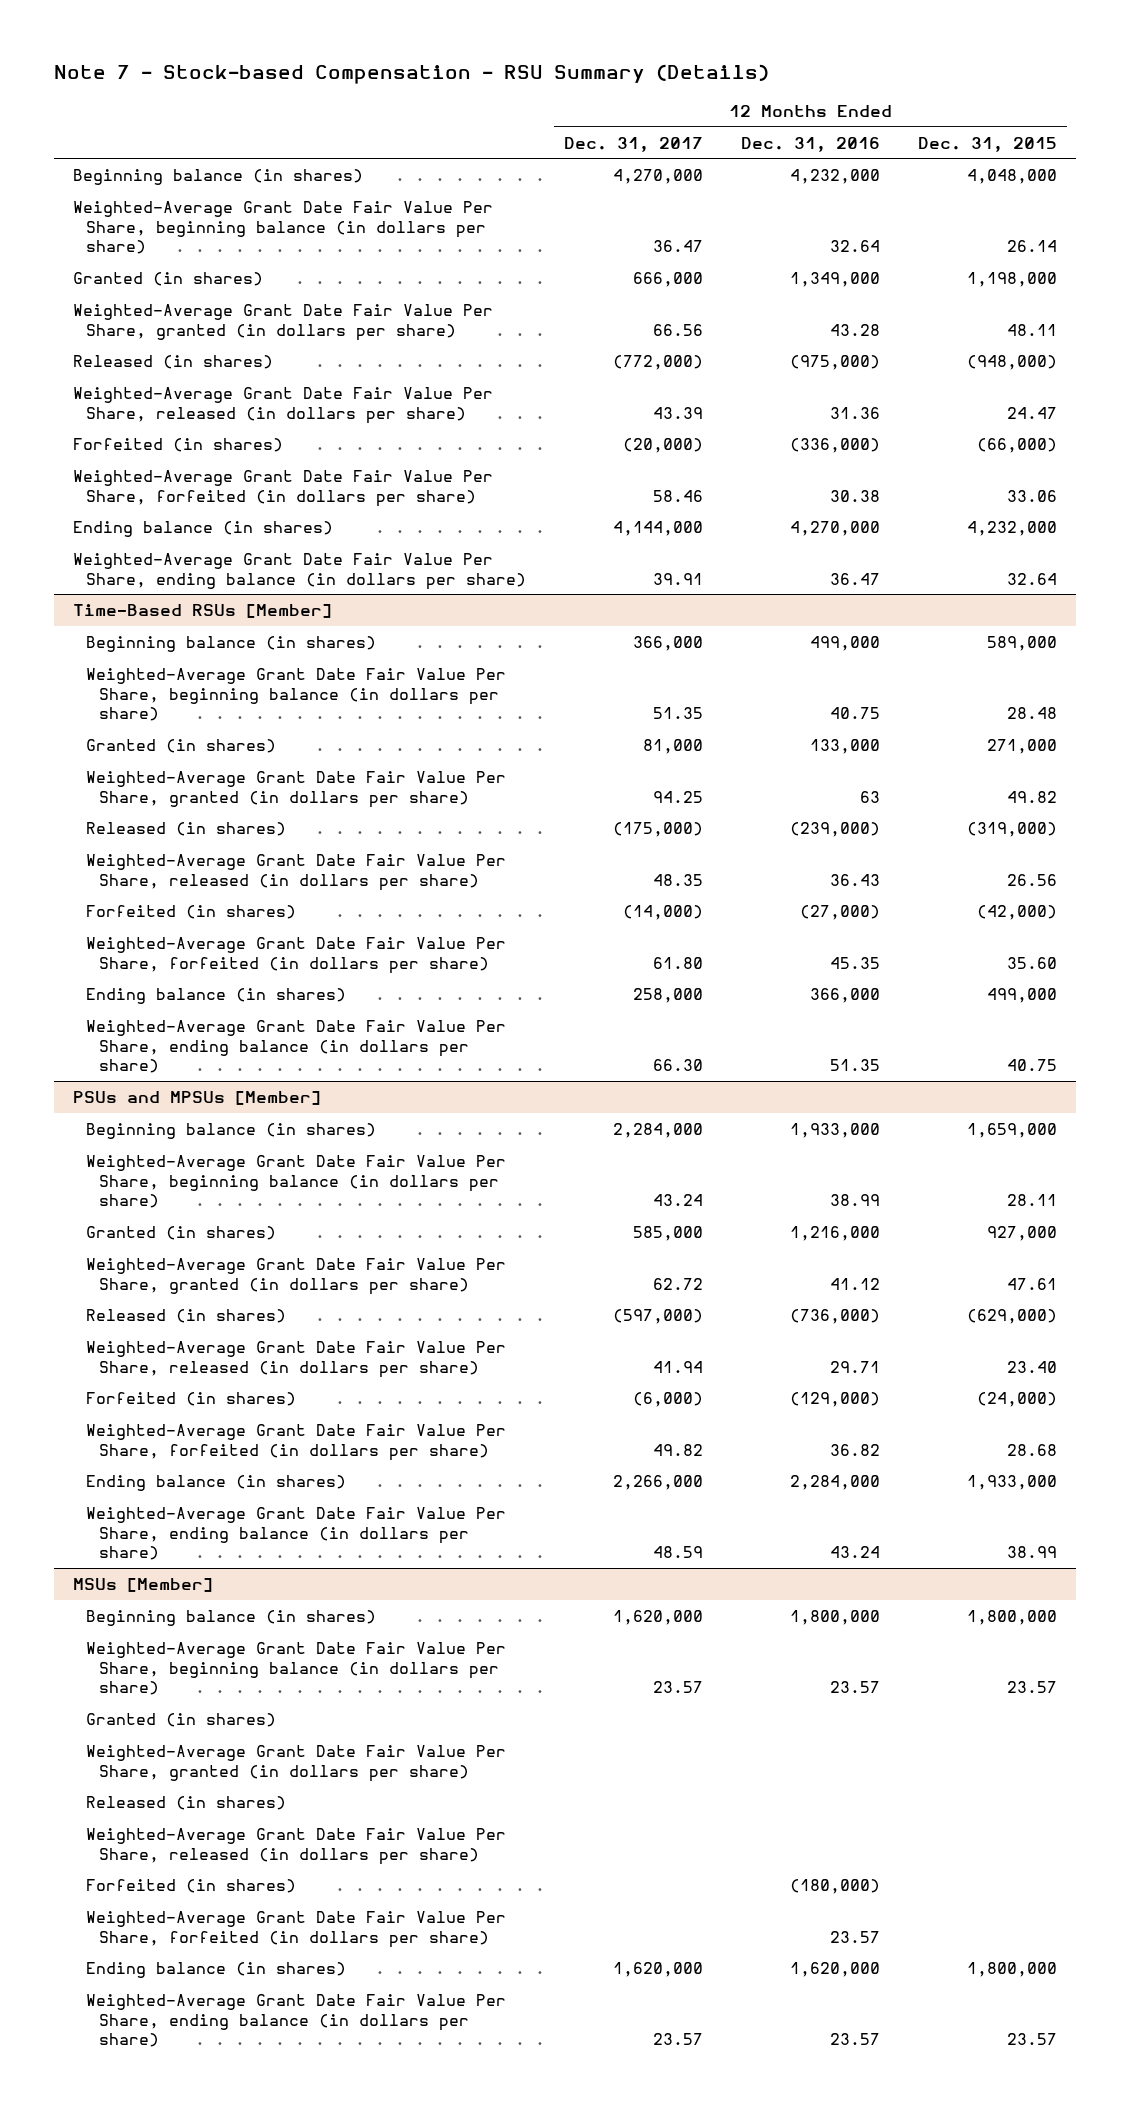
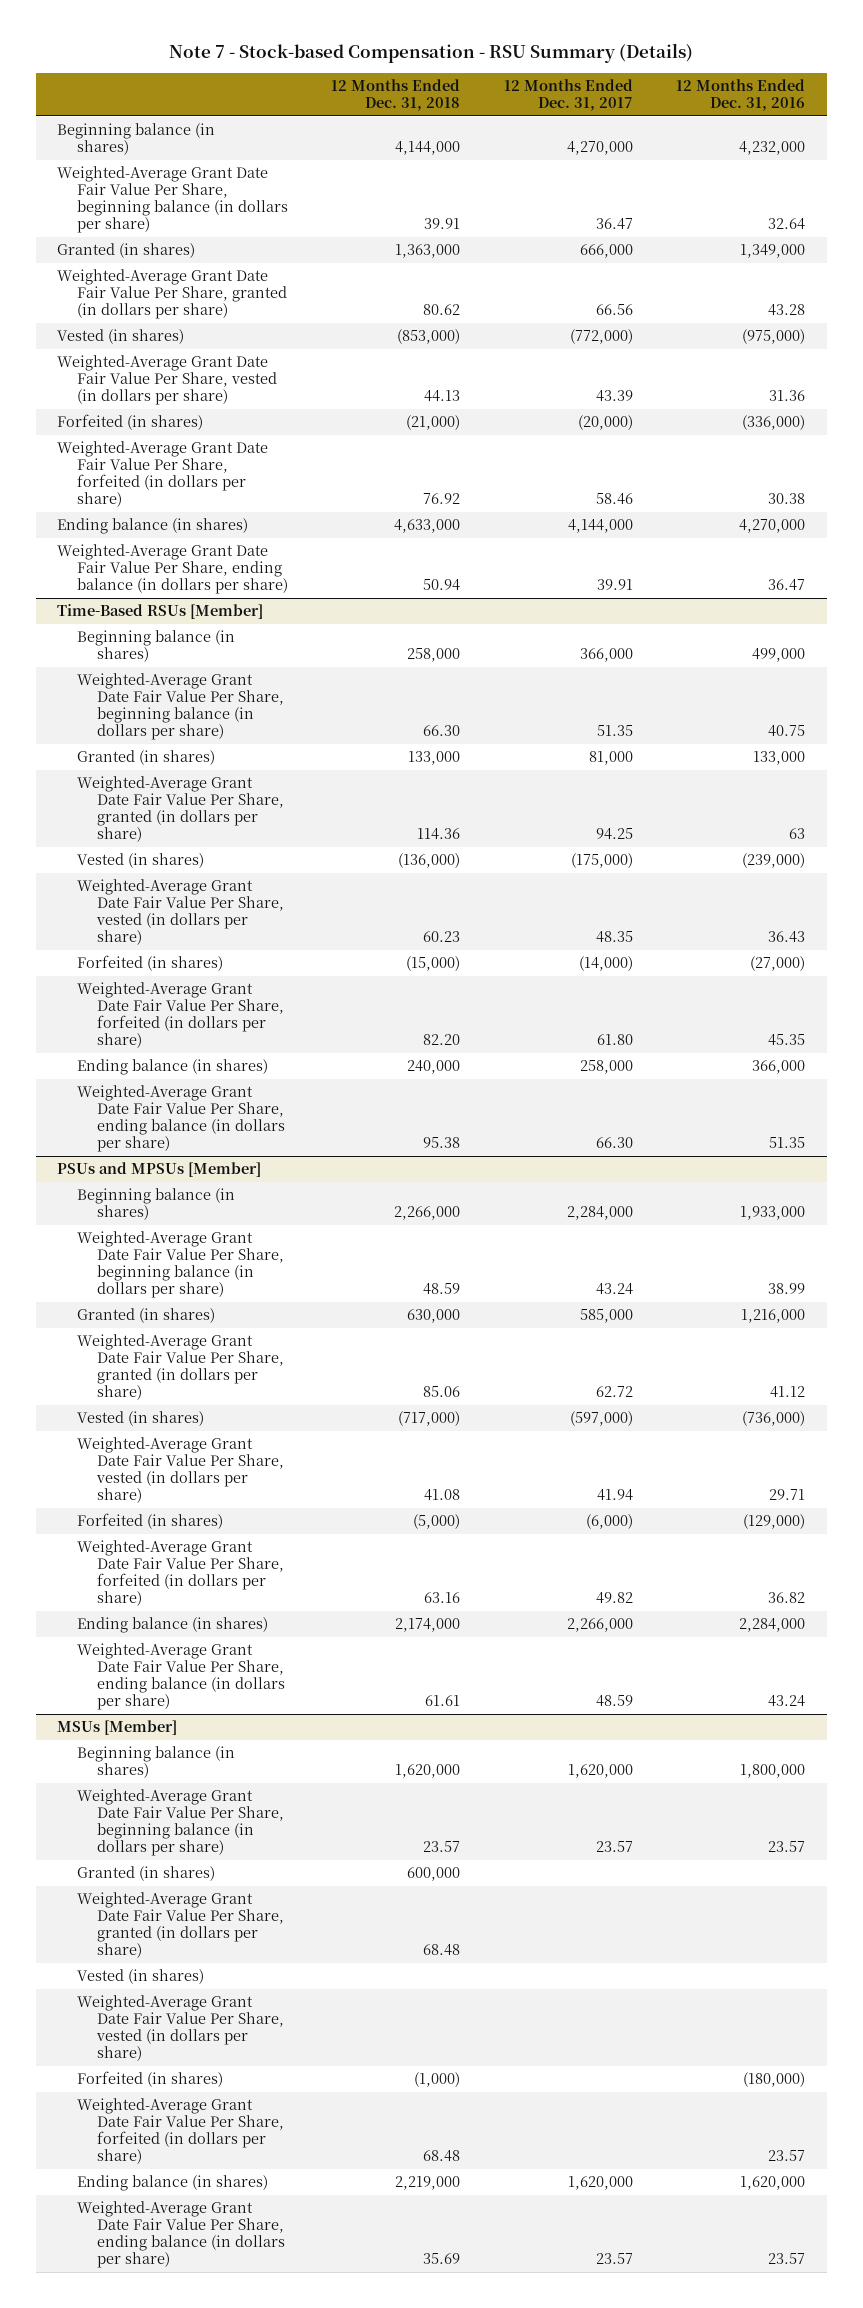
[918,136,1058,152] Dec. 31, 2015 -> none
none -> [331,79,461,112] 12 Months Ended Dec. 31, 2018
[72,354,273,369] Released (in shares) -> [57,329,185,345] Vested (in shares)
[72,386,493,424] Weighted-Average Grant Date Fair Value Per Share, released (in dollars per share) -> [57,355,278,406] Weighted-Average Grant Date Fair Value Per Share, vested (in dollars per share)
[85,821,286,836] Released (in shares) -> [77,853,205,869] Vested (in shares)
[85,853,506,891] Weighted-Average Grant Date Fair Value Per Share, released (in dollars per share) -> [77,879,284,946] Weighted-Average Grant Date Fair Value Per Share, vested (in dollars per share)
[85,1308,286,1323] Released (in shares) -> [77,1411,205,1427] Vested (in shares)
[85,1340,506,1378] Weighted-Average Grant Date Fair Value Per Share, released (in dollars per share) -> [77,1437,284,1504] Weighted-Average Grant Date Fair Value Per Share, vested (in dollars per share)
[85,1795,286,1810] Released (in shares) -> [77,1969,205,1985] Vested (in shares)
[85,1827,506,1865] Weighted-Average Grant Date Fair Value Per Share, released (in dollars per share) -> [77,1995,284,2062] Weighted-Average Grant Date Fair Value Per Share, vested (in dollars per share)

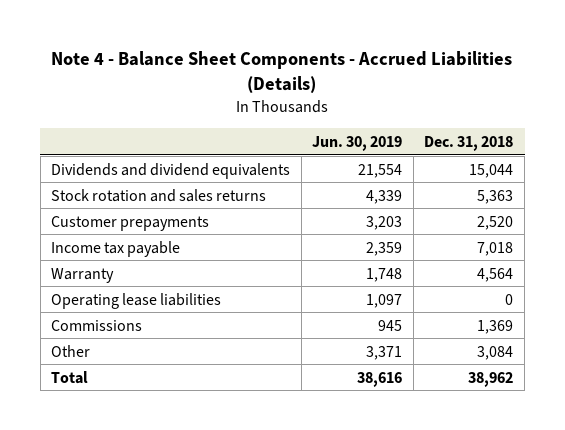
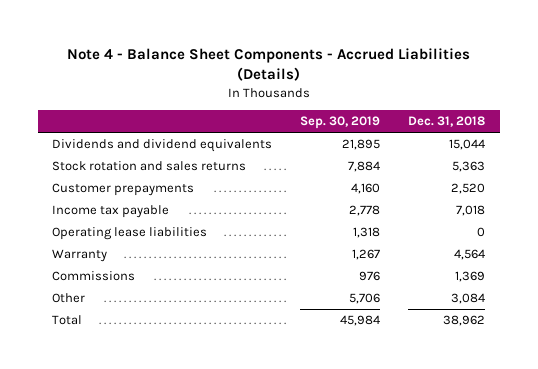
[312,136,403,152] Jun. 30, 2019 -> none
none -> [300,116,381,130] Sep. 30, 2019
[51,267,115,283] Warranty -> [52,249,108,263] Warranty

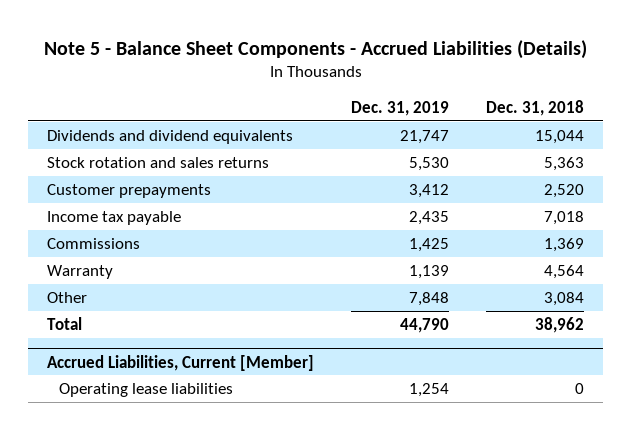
[66,47,470,81] Note 4 - Balance Sheet Components - Accrued Liabilities (Details) -> [43,39,587,59] Note 5 - Balance Sheet Components - Accrued Liabilities (Details)
[300,116,381,130] Sep. 30, 2019 -> none
none -> [351,101,450,117] Dec. 31, 2019
[52,227,208,241] Operating lease liabilities -> none
[52,249,108,263] Warranty -> [46,264,113,279] Warranty
none -> [46,354,314,371] Accrued Liabilities, Current [Member]
none -> [59,382,234,397] Operating lease liabilities

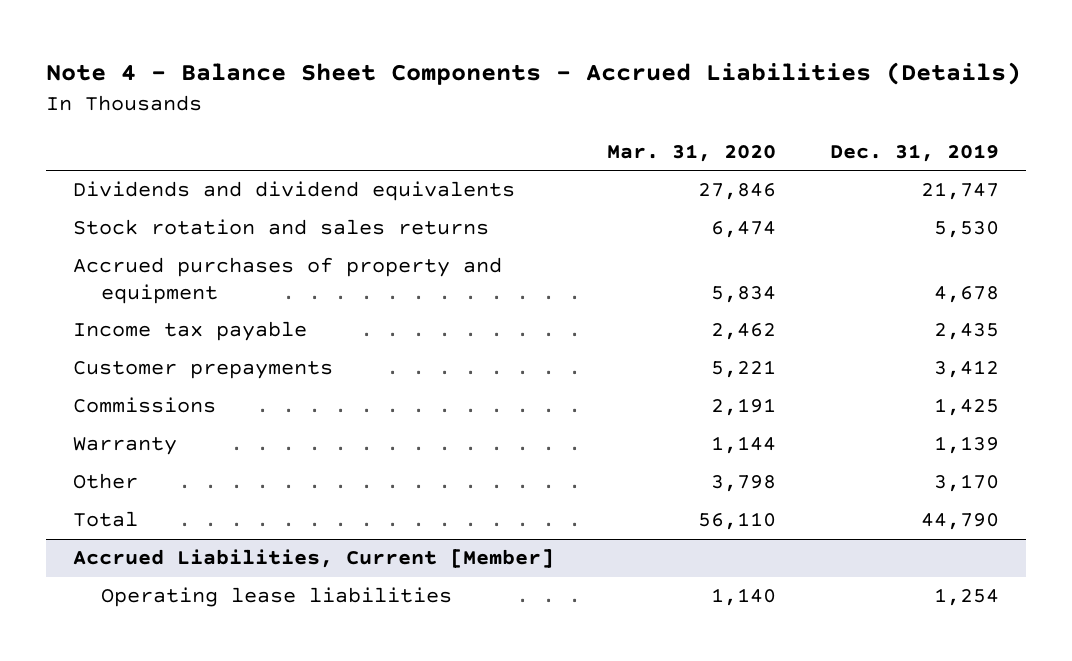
[43,39,587,59] Note 5 - Balance Sheet Components - Accrued Liabilities (Details) -> [46,62,1022,86] Note 4 - Balance Sheet Components - Accrued Liabilities (Details)
[486,100,585,117] Dec. 31, 2018 -> none
none -> [607,144,777,163] Mar. 31, 2020
none -> [72,257,502,305] Accrued purchases of property and equipment
[46,183,211,198] Customer prepayments -> [72,361,333,380] Customer prepayments
[409,291,450,306] 7,848 -> [933,474,999,493] 3,170

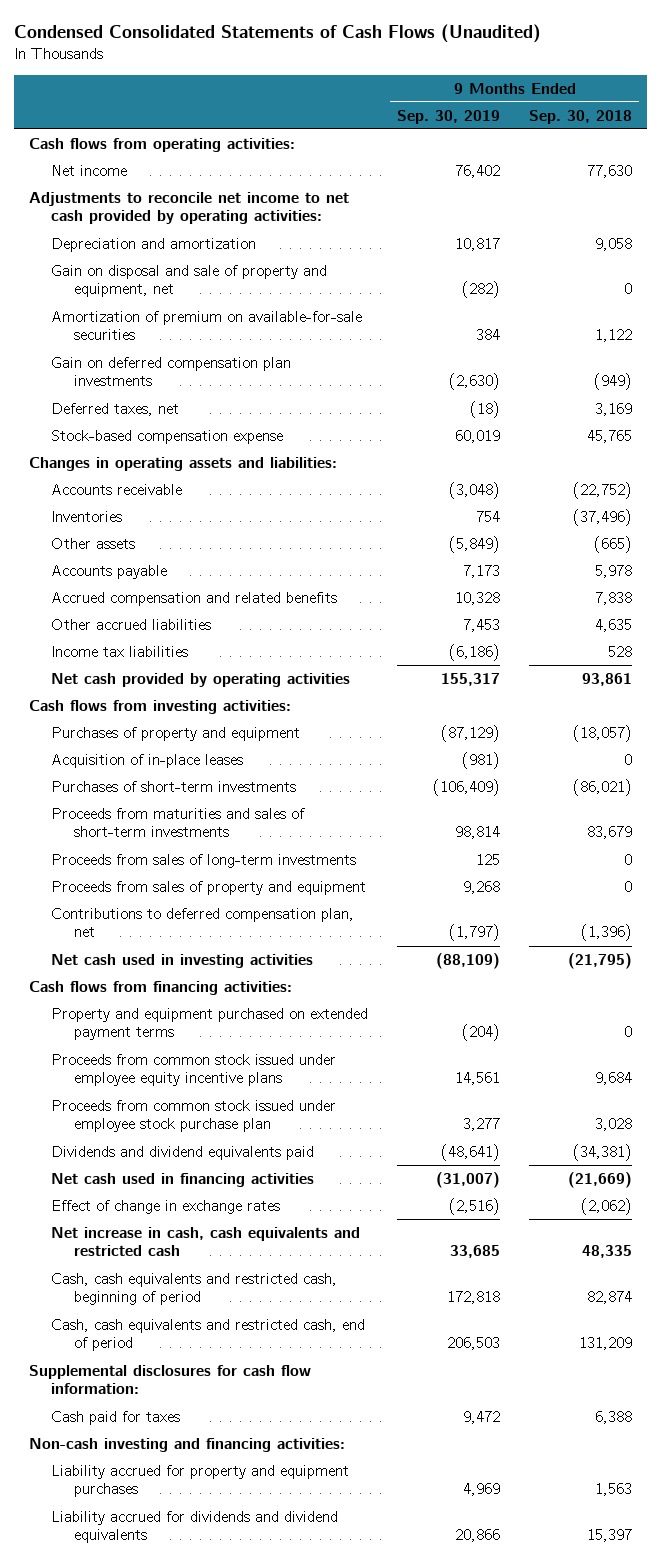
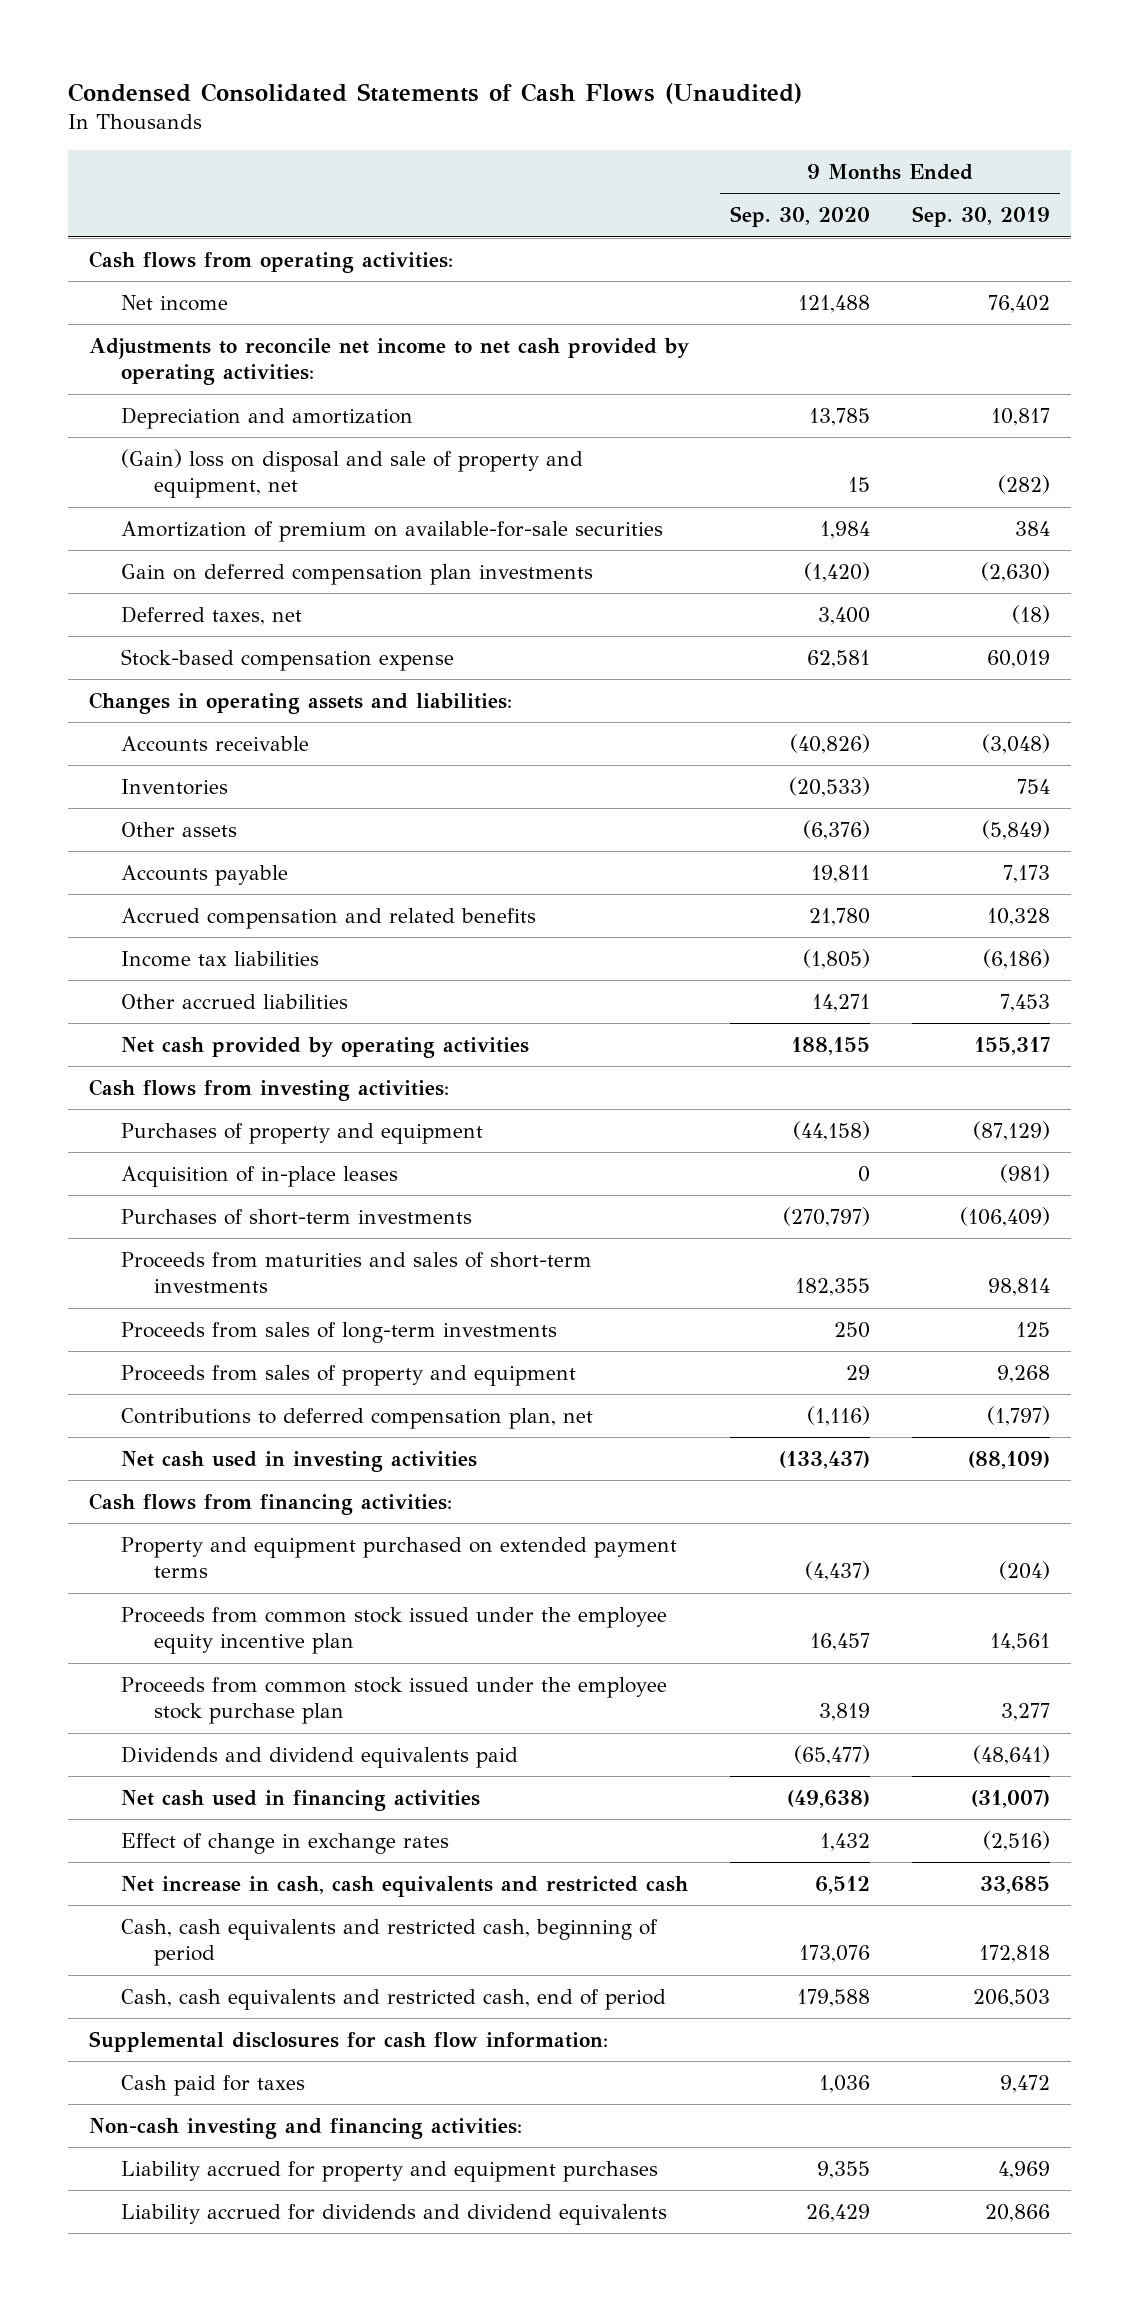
[529,109,633,124] Sep. 30, 2018 -> none
none -> [730,206,871,228] Sep. 30, 2020
[51,264,328,298] Gain on disposal and sale of property and equipment, net -> [121,448,584,499] (Gain) loss on disposal and sale of property and equipment, net
[51,618,212,630] Other accrued liabilities -> [121,993,349,1009] Other accrued liabilities
[51,1053,337,1087] Proceeds from common stock issued under employee equity incentive plans -> [121,1606,668,1655] Proceeds from common stock issued under the employee equity incentive plan
[51,1099,337,1133] Proceeds from common stock issued under employee stock purchase plan -> [121,1676,668,1725] Proceeds from common stock issued under the employee stock purchase plan

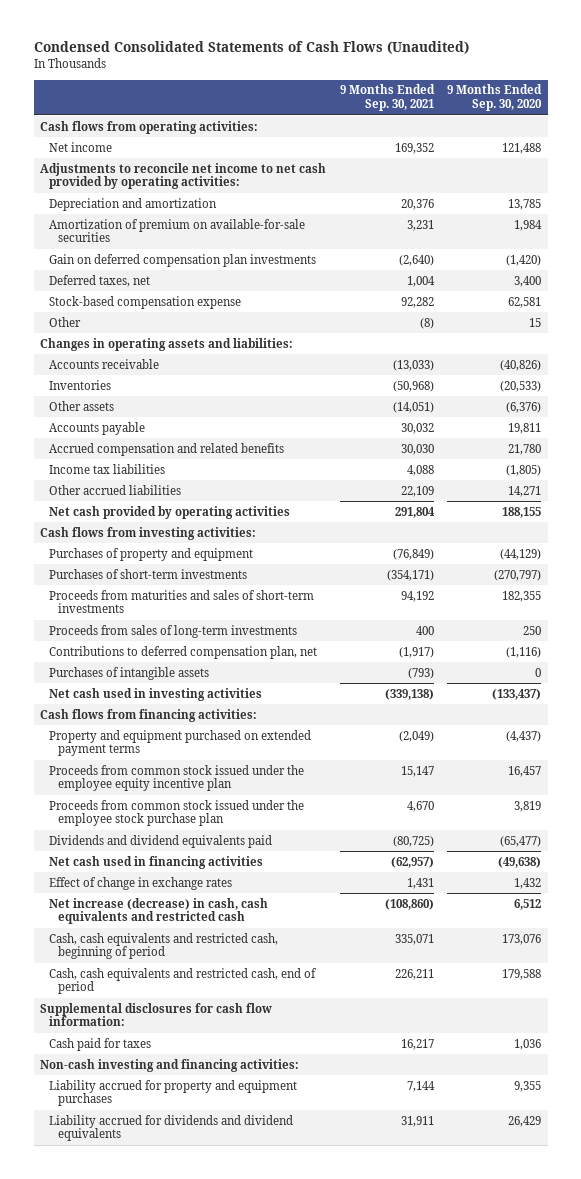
[912,206,1051,228] Sep. 30, 2019 -> none
none -> [339,84,435,112] 9 Months Ended Sep. 30, 2021
[121,448,584,499] (Gain) loss on disposal and sale of property and equipment, net -> none
none -> [49,316,82,327] Other
[121,1165,399,1187] Acquisition of in-place leases -> none
[793,1120,871,1141] (44,158) -> [499,548,541,560] (44,129)
[121,1364,577,1386] Proceeds from sales of property and equipment -> none
none -> [49,666,210,680] Purchases of intangible assets
[121,1875,689,1897] Net increase in cash, cash equivalents and restricted cash -> [49,897,269,925] Net increase (decrease) in cash, cash equivalents and restricted cash

